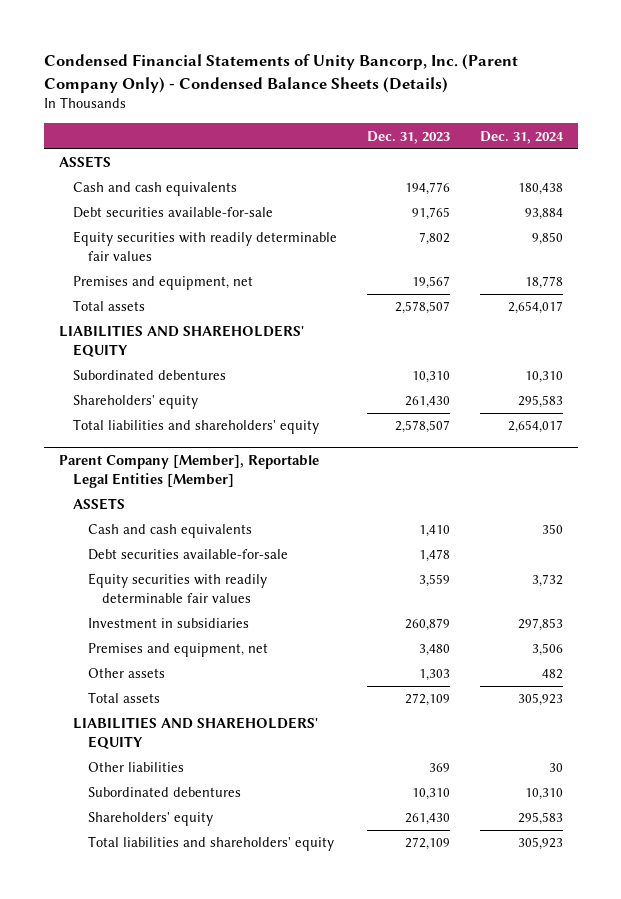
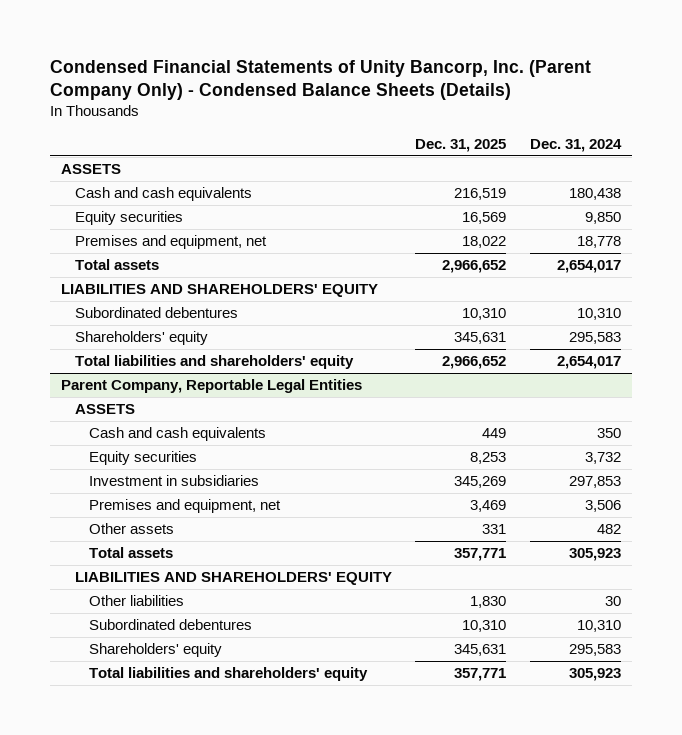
[367,130,451,144] Dec. 31, 2023 -> none
none -> [415,138,507,152] Dec. 31, 2025
[73,207,274,219] Debt securities available-for-sale -> none
[73,231,338,262] Equity securities with readily determinable fair values -> [75,211,184,226] Equity securities
[58,454,319,488] Parent Company [Member], Reportable Legal Entities [Member] -> [61,379,363,394] Parent Company, Reportable Legal Entities
[87,549,288,561] Debt securities available-for-sale -> none
[87,573,267,604] Equity securities with readily determinable fair values -> [88,451,197,466] Equity securities

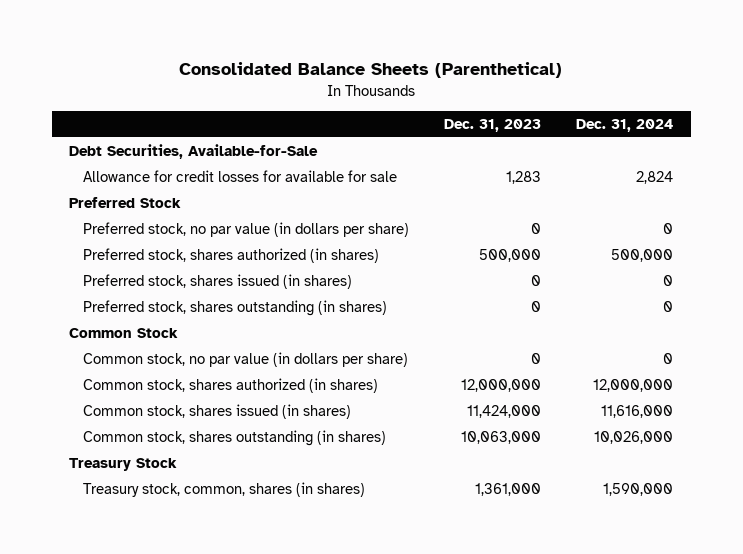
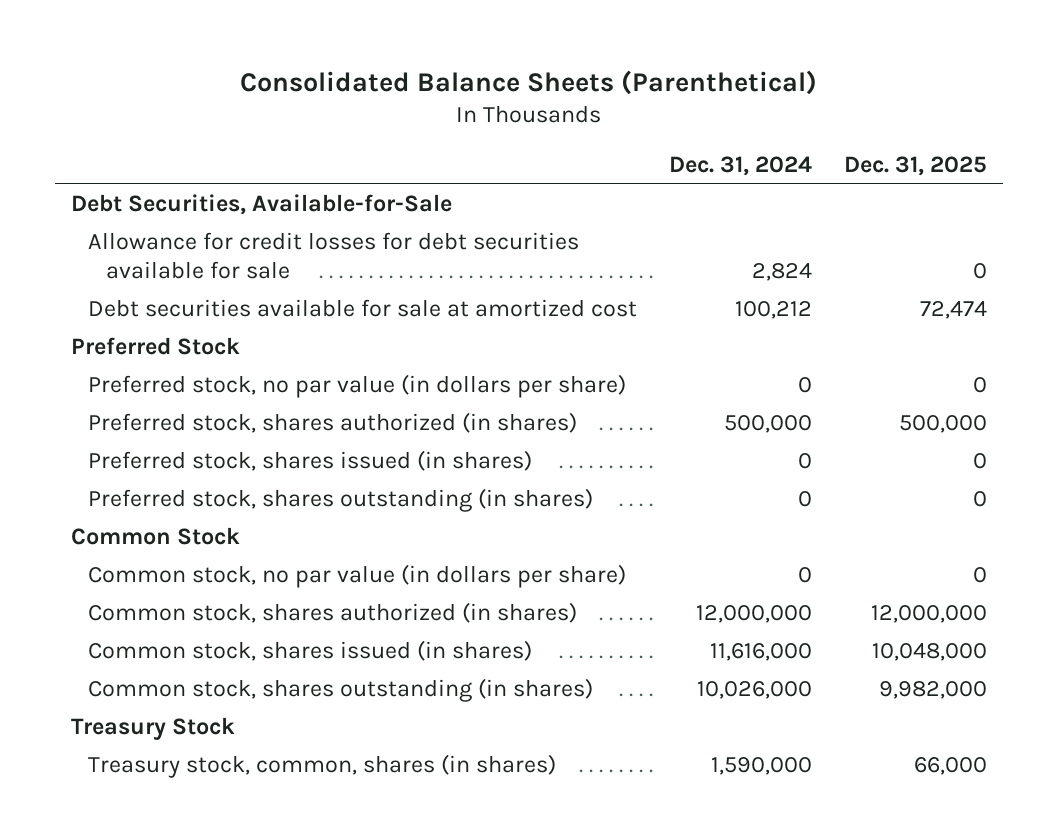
[443,118,541,132] Dec. 31, 2023 -> none
none -> [844,156,988,177] Dec. 31, 2025
[82,170,397,183] Allowance for credit losses for available for sale -> [88,232,580,280] Allowance for credit losses for debt securities available for sale
none -> [88,299,638,318] Debt securities available for sale at amortized cost

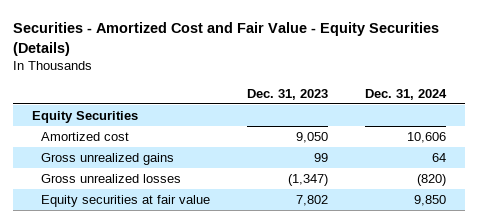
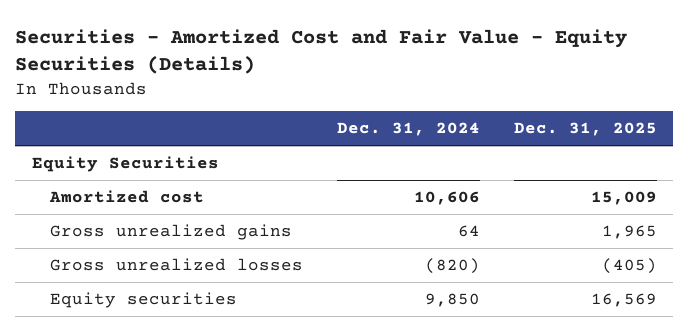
[247,88,329,100] Dec. 31, 2023 -> none
none -> [513,122,657,137] Dec. 31, 2025
[41,194,211,207] Equity securities at fair value -> [50,292,238,309] Equity securities

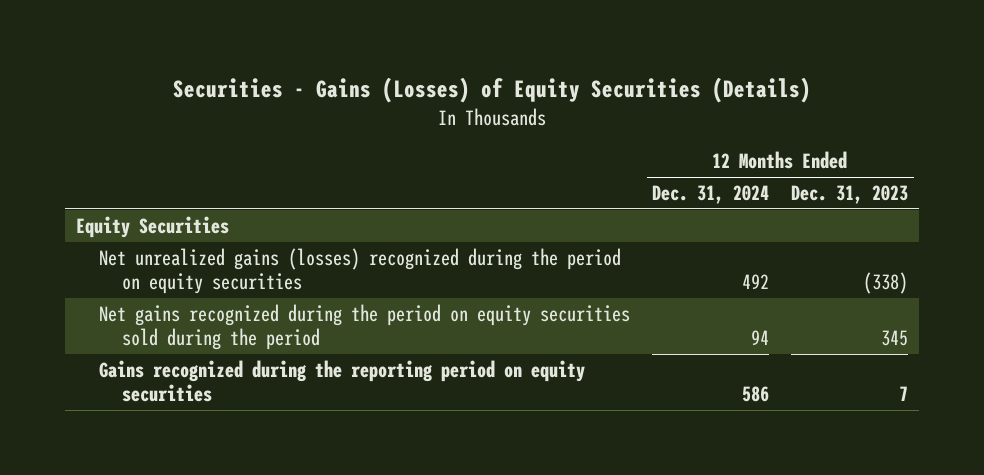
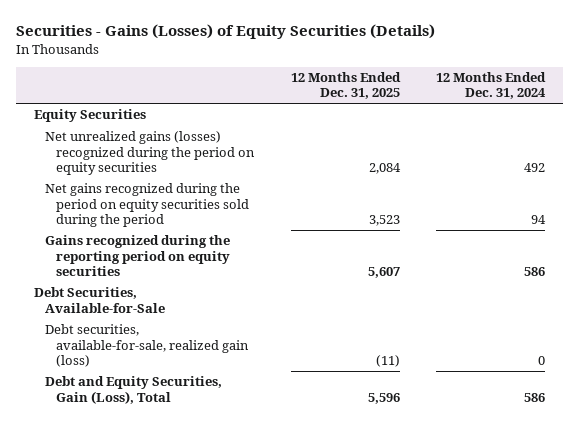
[791,185,909,205] Dec. 31, 2023 -> none
none -> [290,72,401,100] 12 Months Ended Dec. 31, 2025
none -> [34,287,166,313] Debt Securities, Available-for-Sale
none -> [45,324,250,367] Debt securities, available-for-sale, realized gain (loss)
none -> [45,376,223,404] Debt and Equity Securities, Gain (Loss), Total

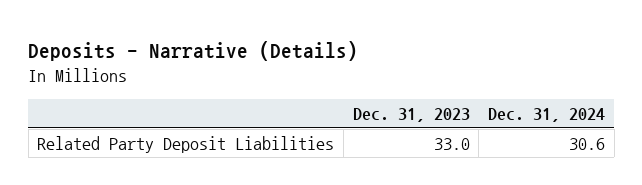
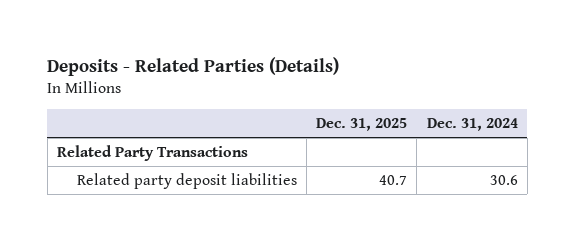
[28,40,359,61] Deposits - Narrative (Details) -> [47,56,340,76] Deposits - Related Parties (Details)
[352,108,470,123] Dec. 31, 2023 -> none
none -> [316,118,408,132] Dec. 31, 2025
none -> [56,144,248,161] Related Party Transactions
[37,136,335,154] Related Party Deposit Liabilities -> [76,172,297,189] Related party deposit liabilities

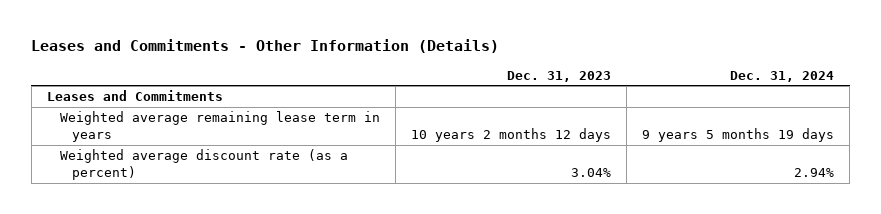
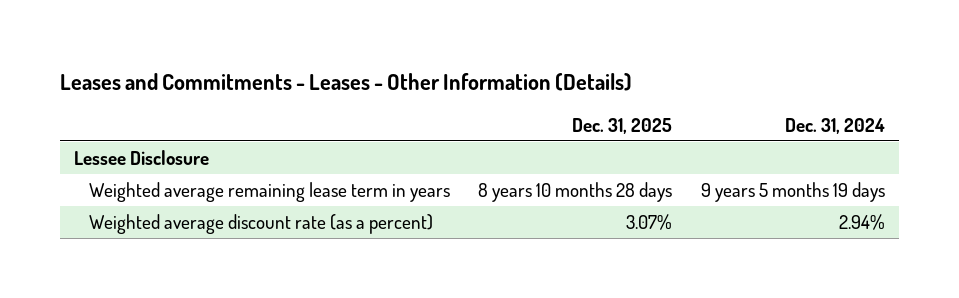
[31,39,500,54] Leases and Commitments - Other Information (Details) -> [60,72,633,91] Leases and Commitments - Leases - Other Information (Details)
[506,70,611,82] Dec. 31, 2023 -> none
none -> [572,117,673,134] Dec. 31, 2025
[46,90,223,102] Leases and Commitments -> [74,149,210,165] Lessee Disclosure

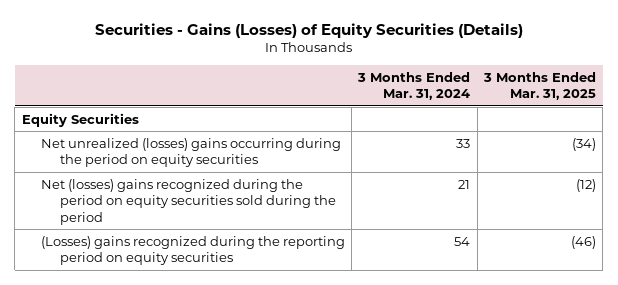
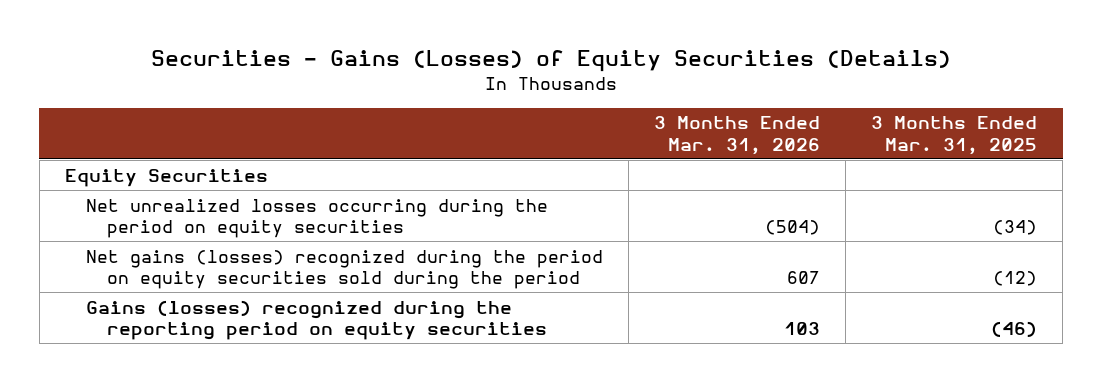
[357,71,471,101] 3 Months Ended Mar. 31, 2024 -> none
none -> [654,116,821,155] 3 Months Ended Mar. 31, 2026
[40,137,341,168] Net unrealized (losses) gains occurring during the period on equity securities -> [86,198,549,238] Net unrealized losses occurring during the period on equity securities
[40,178,336,225] Net (losses) gains recognized during the period on equity securities sold during the period -> [86,249,604,289] Net gains (losses) recognized during the period on equity securities sold during the period
[40,235,345,266] (Losses) gains recognized during the reporting period on equity securities -> [86,299,548,340] Gains (losses) recognized during the reporting period on equity securities

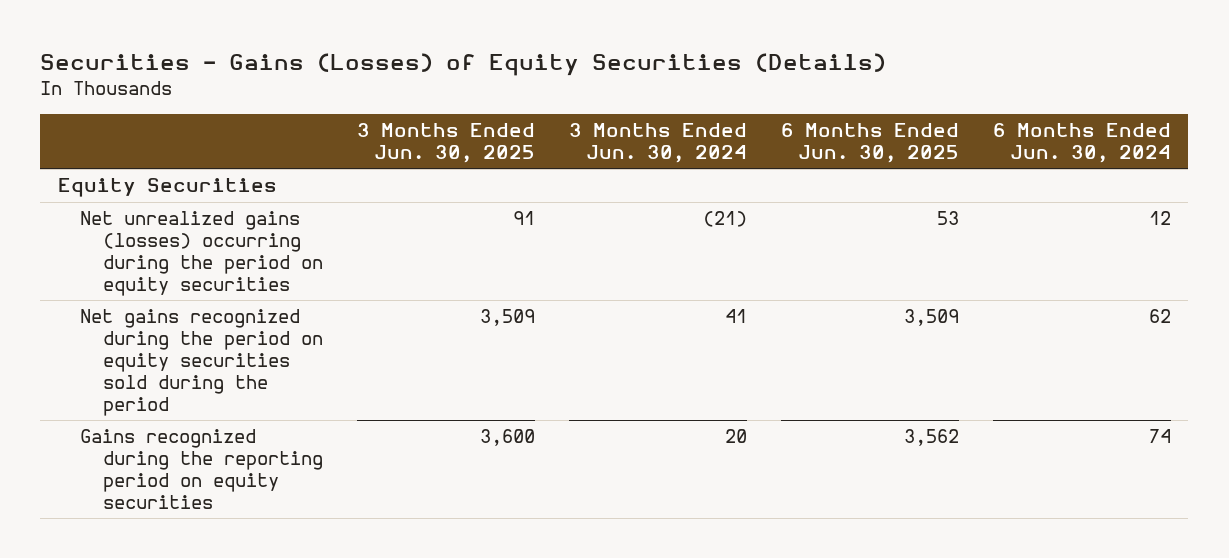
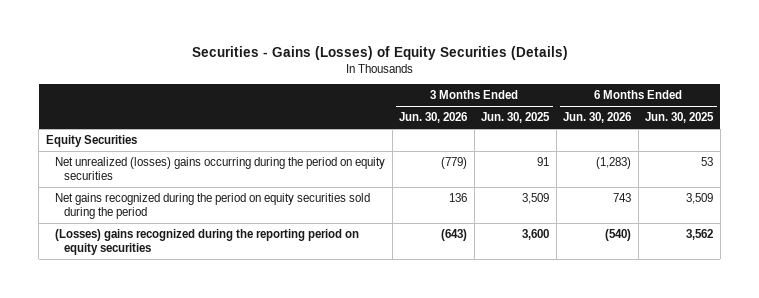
[569,123,748,163] 3 Months Ended Jun. 30, 2024 -> none
[993,123,1172,163] 6 Months Ended Jun. 30, 2024 -> none
none -> [399,112,468,124] Jun. 30, 2026
none -> [563,112,632,124] Jun. 30, 2026
[80,211,323,297] Net unrealized gains (losses) occurring during the period on equity securities -> [55,156,386,180] Net unrealized (losses) gains occurring during the period on equity securities
[80,429,323,510] Gains recognized during the reporting period on equity securities -> [55,228,360,255] (Losses) gains recognized during the reporting period on equity securities

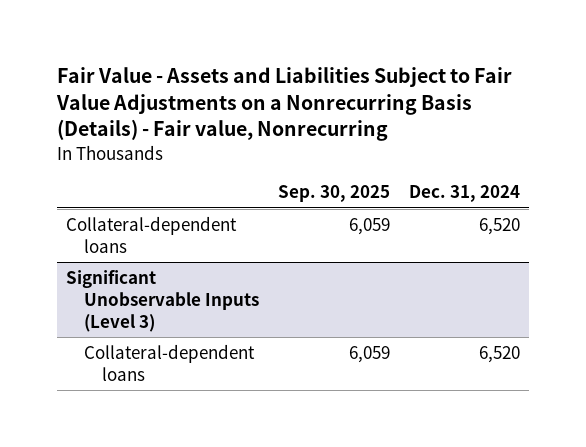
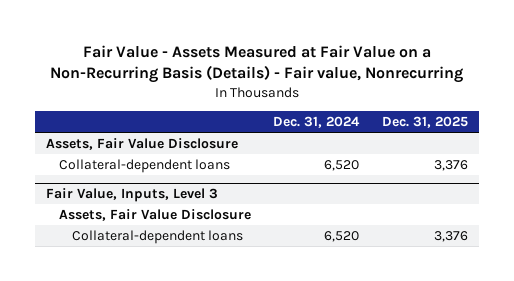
[55,67,512,142] Fair Value - Assets and Liabilities Subject to Fair Value Adjustments on a Nonrecurring Basis (Details) - Fair value, Nonrecurring -> [49,44,463,84] Fair Value - Assets Measured at Fair Value on a Non-Recurring Basis (Details) - Fair value, Nonrecurring
[277,185,390,203] Sep. 30, 2025 -> none
none -> [381,116,468,129] Dec. 31, 2025
none -> [46,138,239,151] Assets, Fair Value Disclosure
[66,269,260,333] Significant Unobservable Inputs (Level 3) -> [46,188,219,203] Fair Value, Inputs, Level 3
none -> [59,209,252,222] Assets, Fair Value Disclosure

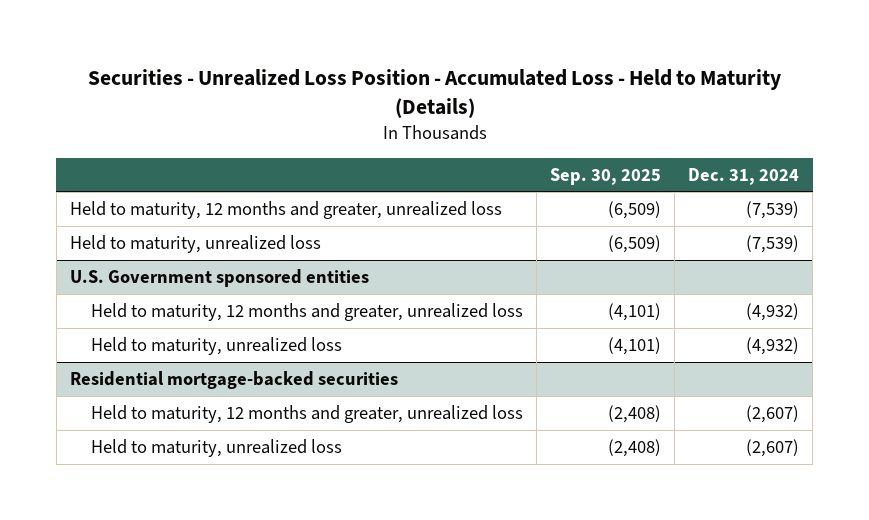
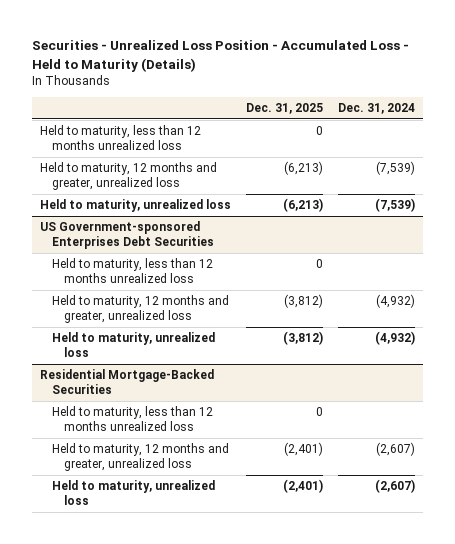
[550,167,662,185] Sep. 30, 2025 -> none
none -> [245,103,323,115] Dec. 31, 2025
none -> [39,125,201,151] Held to maturity, less than 12 months unrealized loss
[69,269,369,288] U.S. Government sponsored entities -> [39,221,214,250] US Government-sponsored Enterprises Debt Securities
none -> [51,258,213,284] Held to maturity, less than 12 months unrealized loss
[69,371,398,390] Residential mortgage-backed securities -> [39,369,214,395] Residential Mortgage-Backed Securities
none -> [51,406,213,432] Held to maturity, less than 12 months unrealized loss

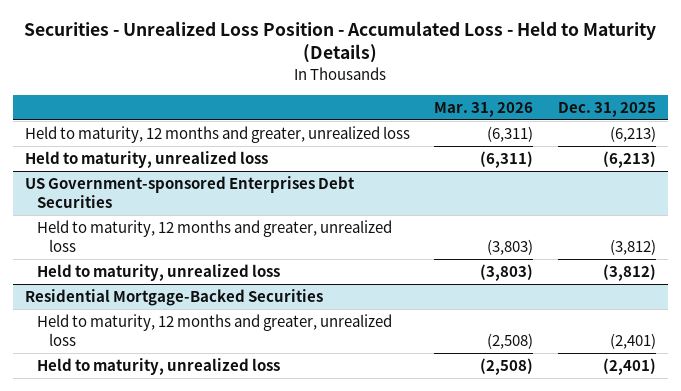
[338,103,416,115] Dec. 31, 2024 -> none
none -> [434,101,534,117] Mar. 31, 2026
[39,125,201,151] Held to maturity, less than 12 months unrealized loss -> none
[51,258,213,284] Held to maturity, less than 12 months unrealized loss -> none
[51,406,213,432] Held to maturity, less than 12 months unrealized loss -> none

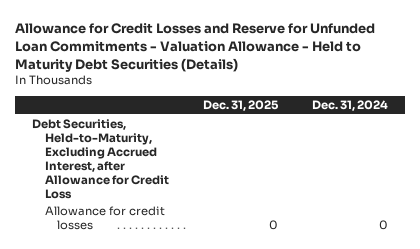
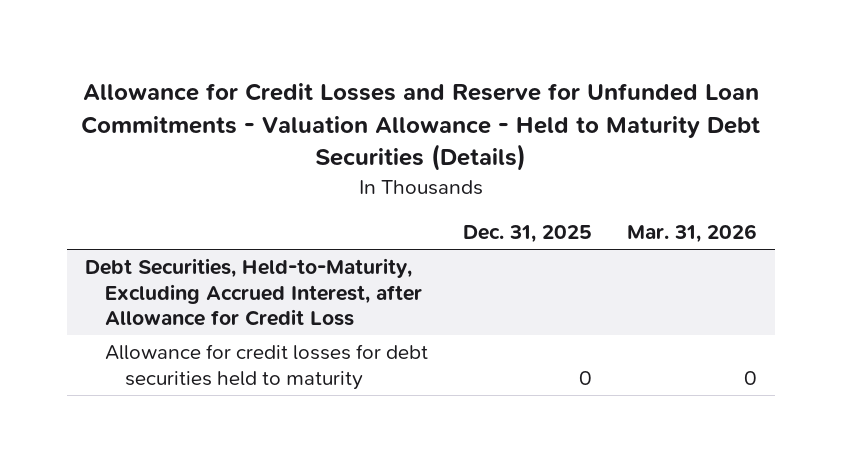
[312,99,389,111] Dec. 31, 2024 -> none
none -> [627,224,758,244] Mar. 31, 2026
[44,206,165,231] Allowance for credit losses -> [104,344,428,390] Allowance for credit losses for debt securities held to maturity

